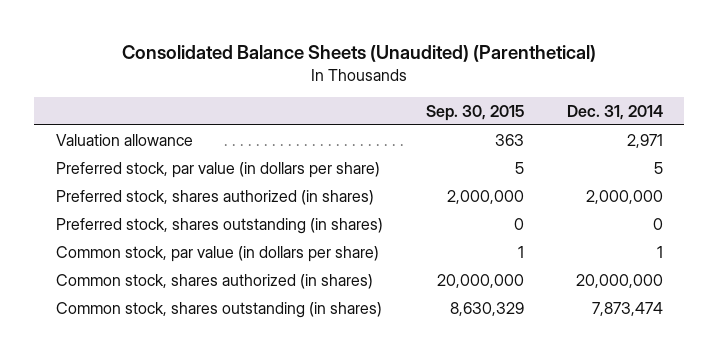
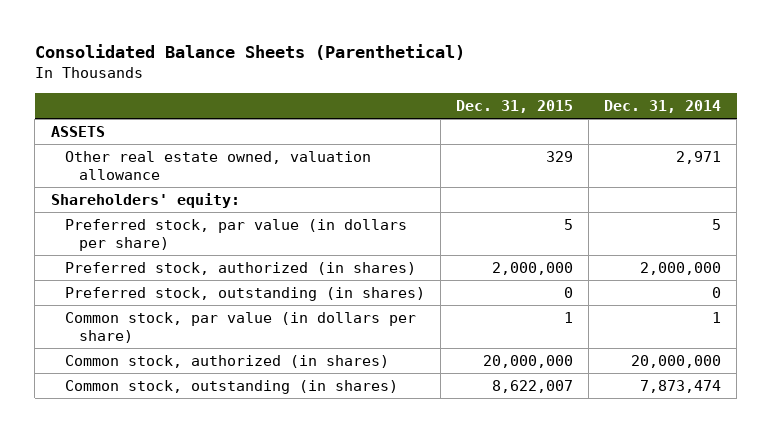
[122,45,597,63] Consolidated Balance Sheets (Unaudited) (Parenthetical) -> [34,44,465,61] Consolidated Balance Sheets (Parenthetical)
[425,105,524,122] Sep. 30, 2015 -> none
none -> [455,100,573,114] Dec. 31, 2015
none -> [50,125,105,137] ASSETS
[55,133,193,146] Valuation allowance -> [64,150,371,180] Other real estate owned, valuation allowance
none -> [50,192,240,208] Shareholders' equity:
[55,189,374,205] Preferred stock, shares authorized (in shares) -> [64,261,416,275] Preferred stock, authorized (in shares)
[55,217,383,234] Preferred stock, shares outstanding (in shares) -> [64,286,425,301] Preferred stock, outstanding (in shares)
[55,273,373,289] Common stock, shares authorized (in shares) -> [64,354,389,368] Common stock, authorized (in shares)
[55,301,382,318] Common stock, shares outstanding (in shares) -> [64,379,398,394] Common stock, outstanding (in shares)

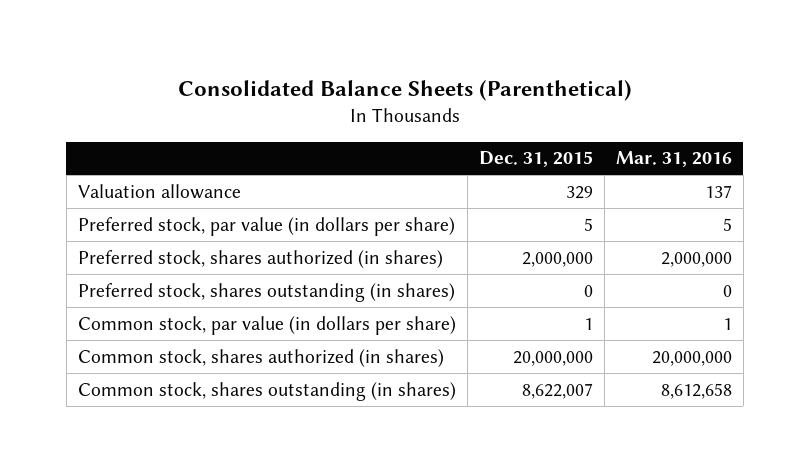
[604,100,722,114] Dec. 31, 2014 -> none
none -> [615,151,732,168] Mar. 31, 2016
[50,125,105,137] ASSETS -> none
[50,192,240,208] Shareholders' equity: -> none
[64,150,371,180] Other real estate owned, valuation allowance -> [77,183,241,199] Valuation allowance
[64,261,416,275] Preferred stock, authorized (in shares) -> [77,249,443,268] Preferred stock, shares authorized (in shares)
[64,286,425,301] Preferred stock, outstanding (in shares) -> [77,282,455,302] Preferred stock, shares outstanding (in shares)
[64,354,389,368] Common stock, authorized (in shares) -> [77,348,444,367] Common stock, shares authorized (in shares)
[64,379,398,394] Common stock, outstanding (in shares) -> [77,381,456,401] Common stock, shares outstanding (in shares)

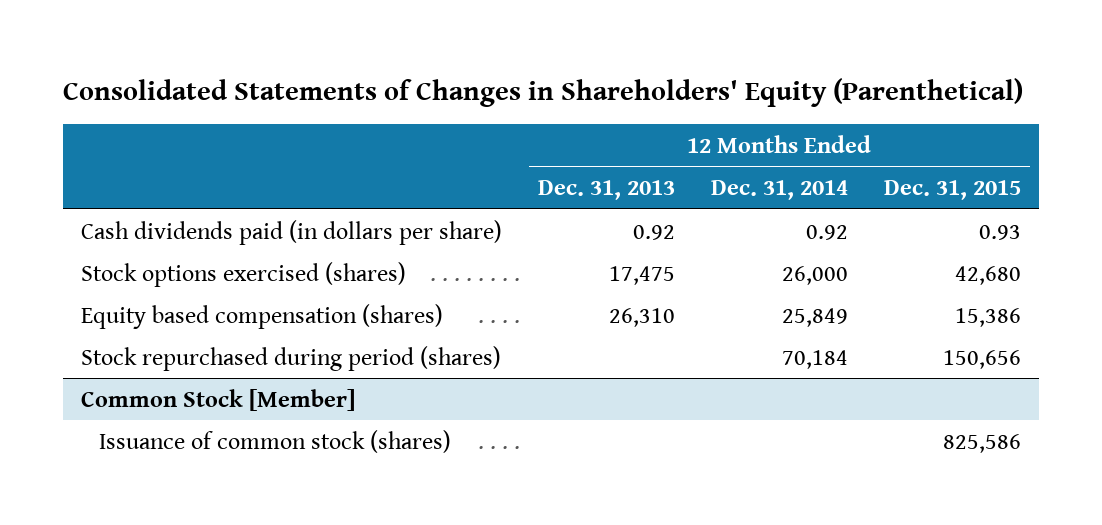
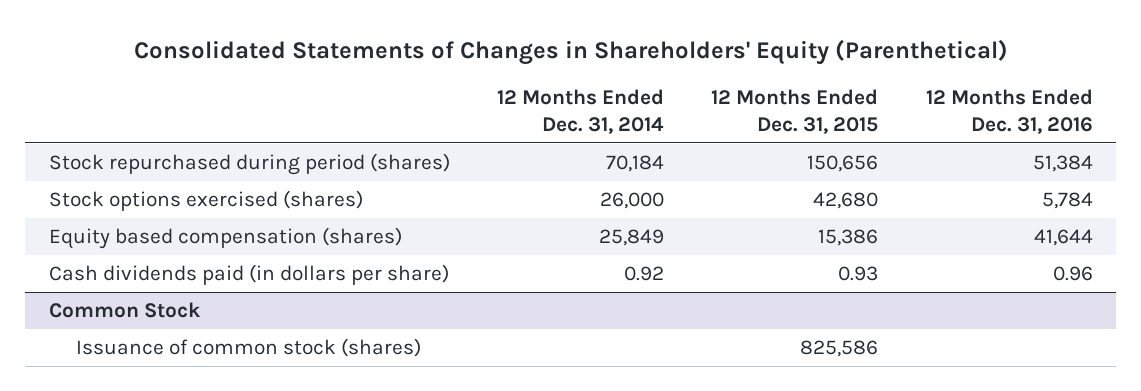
[538,180,676,201] Dec. 31, 2013 -> none
none -> [925,88,1093,134] 12 Months Ended Dec. 31, 2016
[81,345,502,371] Stock repurchased during period (shares) -> [48,153,450,176] Stock repurchased during period (shares)
[81,219,503,245] Cash dividends paid (in dollars per share) -> [48,264,449,286] Cash dividends paid (in dollars per share)
[81,388,356,411] Common Stock [Member] -> [48,302,201,319] Common Stock

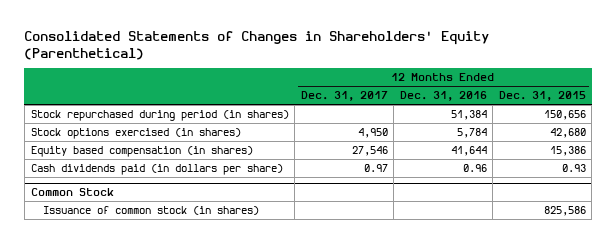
[497,88,665,134] 12 Months Ended Dec. 31, 2014 -> none
none -> [300,91,388,102] Dec. 31, 2017
[48,153,450,176] Stock repurchased during period (shares) -> [30,109,289,121] Stock repurchased during period (in shares)
[48,190,363,212] Stock options exercised (shares) -> [30,127,241,139] Stock options exercised (in shares)
[48,227,402,250] Equity based compensation (shares) -> [30,145,253,157] Equity based compensation (in shares)
[75,338,421,358] Issuance of common stock (shares) -> [43,205,260,215] Issuance of common stock (in shares)

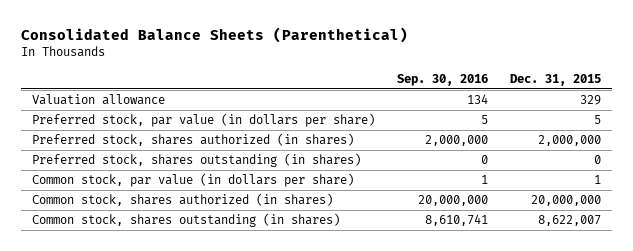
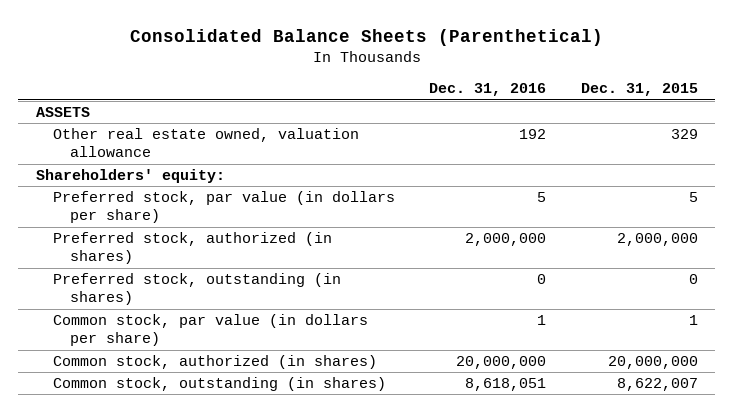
[396,73,488,86] Sep. 30, 2016 -> none
none -> [429,83,547,97] Dec. 31, 2016
none -> [35,107,90,118] ASSETS
[31,94,165,106] Valuation allowance -> [52,128,359,158] Other real estate owned, valuation allowance
none -> [35,169,225,184] Shareholders' equity:
[31,133,354,147] Preferred stock, shares authorized (in shares) -> [52,232,332,265] Preferred stock, authorized (in shares)
[31,153,361,168] Preferred stock, shares outstanding (in shares) -> [52,273,341,306] Preferred stock, outstanding (in shares)
[31,193,333,207] Common stock, shares authorized (in shares) -> [52,355,377,370] Common stock, authorized (in shares)
[31,213,340,228] Common stock, shares outstanding (in shares) -> [52,377,386,392] Common stock, outstanding (in shares)

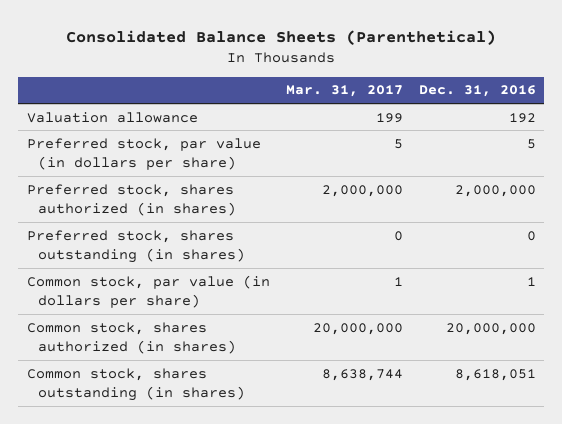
[581,83,699,97] Dec. 31, 2015 -> none
none -> [285,85,403,98] Mar. 31, 2017
[35,107,90,118] ASSETS -> none
[35,169,225,184] Shareholders' equity: -> none
[52,128,359,158] Other real estate owned, valuation allowance -> [26,111,198,123] Valuation allowance
[52,232,332,265] Preferred stock, authorized (in shares) -> [26,183,236,216] Preferred stock, shares authorized (in shares)
[52,273,341,306] Preferred stock, outstanding (in shares) -> [26,229,245,263] Preferred stock, shares outstanding (in shares)
[52,355,377,370] Common stock, authorized (in shares) -> [26,321,236,354] Common stock, shares authorized (in shares)
[52,377,386,392] Common stock, outstanding (in shares) -> [26,367,245,401] Common stock, shares outstanding (in shares)

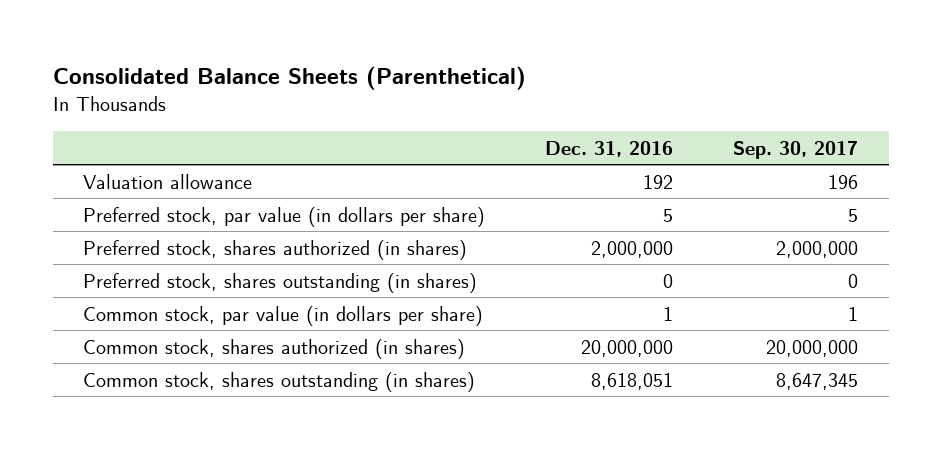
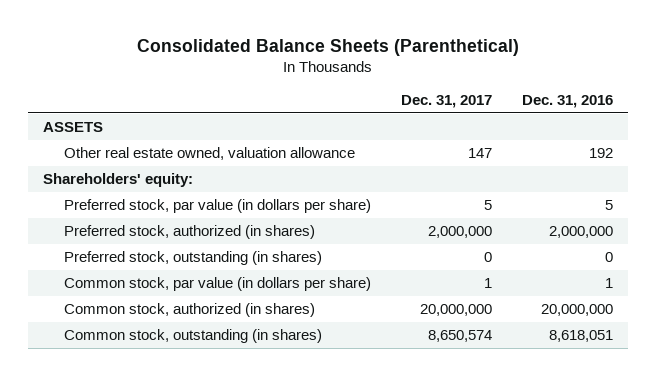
[733,140,859,159] Sep. 30, 2017 -> none
none -> [401,95,493,109] Dec. 31, 2017
none -> [43,121,104,132] ASSETS
[82,173,252,189] Valuation allowance -> [63,146,355,160] Other real estate owned, valuation allowance
none -> [43,172,194,187] Shareholders' equity:
[82,239,467,260] Preferred stock, shares authorized (in shares) -> [63,224,315,239] Preferred stock, authorized (in shares)
[82,272,477,293] Preferred stock, shares outstanding (in shares) -> [63,250,322,265] Preferred stock, outstanding (in shares)
[82,338,465,359] Common stock, shares authorized (in shares) -> [63,302,315,317] Common stock, authorized (in shares)
[82,371,475,392] Common stock, shares outstanding (in shares) -> [63,328,322,343] Common stock, outstanding (in shares)

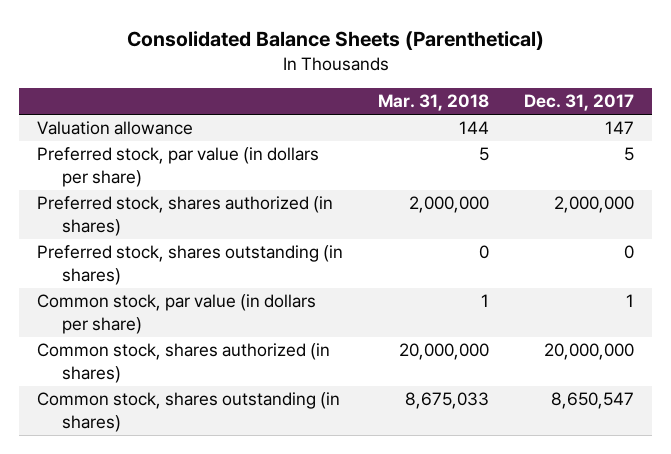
[522,95,614,109] Dec. 31, 2016 -> none
none -> [378,94,490,112] Mar. 31, 2018
[43,121,104,132] ASSETS -> none
[43,172,194,187] Shareholders' equity: -> none
[63,146,355,160] Other real estate owned, valuation allowance -> [36,121,193,136] Valuation allowance
[63,224,315,239] Preferred stock, authorized (in shares) -> [36,196,333,236] Preferred stock, shares authorized (in shares)
[63,250,322,265] Preferred stock, outstanding (in shares) -> [36,245,343,285] Preferred stock, shares outstanding (in shares)
[63,302,315,317] Common stock, authorized (in shares) -> [36,343,330,383] Common stock, shares authorized (in shares)
[63,328,322,343] Common stock, outstanding (in shares) -> [36,392,340,432] Common stock, shares outstanding (in shares)
[428,329,493,342] 8,650,574 -> [551,392,635,410] 8,650,547

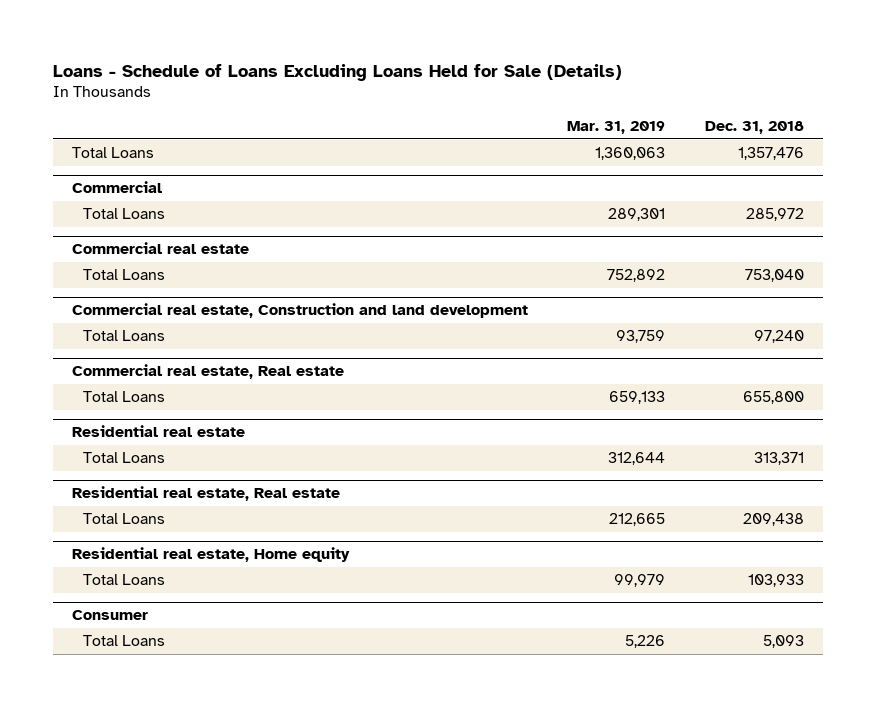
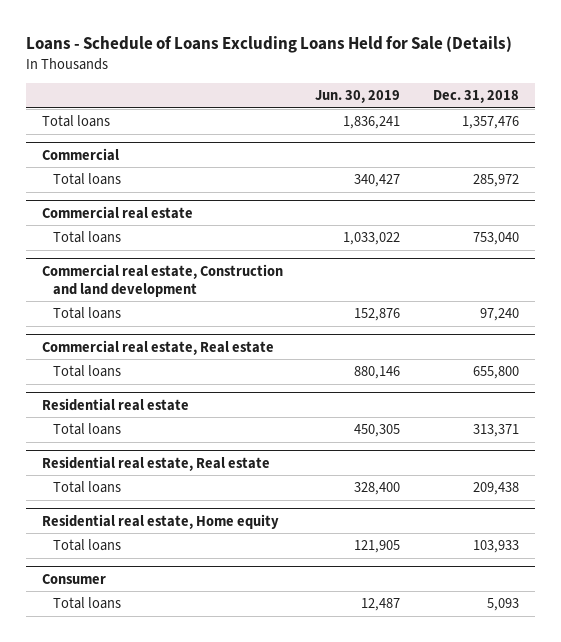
[567,120,666,134] Mar. 31, 2019 -> none
none -> [315,90,401,104] Jun. 30, 2019
[72,147,155,159] Total Loans -> [41,115,110,128] Total loans
[83,208,166,220] Total Loans -> [53,173,122,186] Total loans
[83,269,166,281] Total Loans -> [53,231,122,244] Total loans
[83,330,166,342] Total Loans -> [53,307,122,320] Total loans
[83,391,166,403] Total Loans -> [53,365,122,378] Total loans
[83,452,166,464] Total Loans -> [53,423,122,436] Total loans
[83,513,166,525] Total Loans -> [53,481,122,494] Total loans
[83,574,166,586] Total Loans -> [53,539,122,552] Total loans
[83,635,166,647] Total Loans -> [53,597,122,610] Total loans

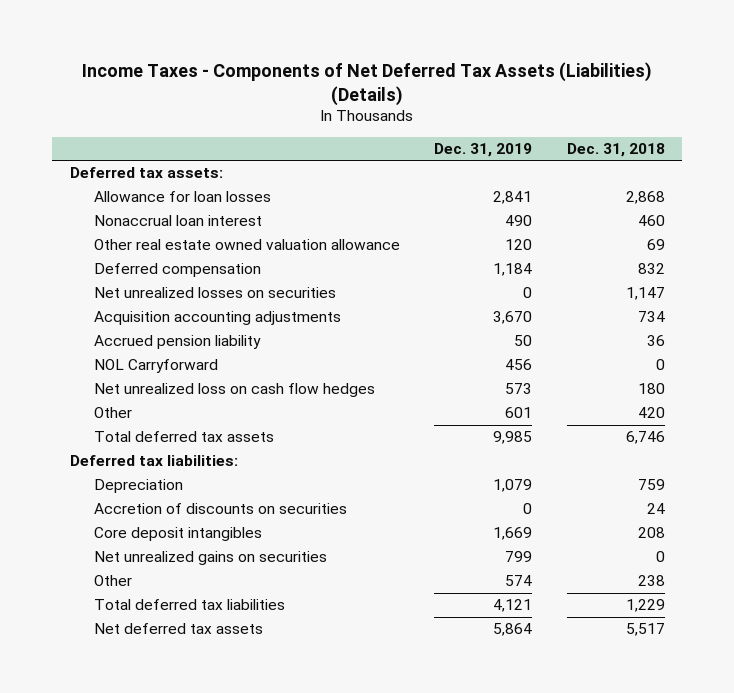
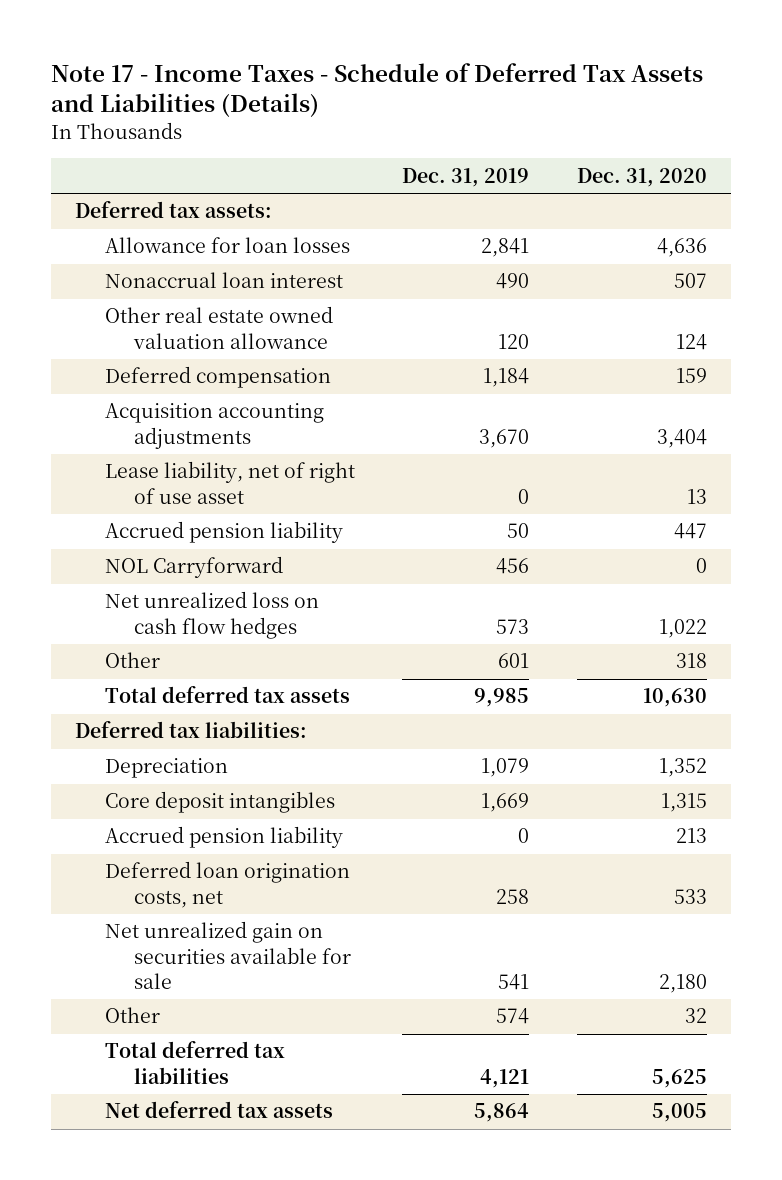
[82,61,653,106] Income Taxes - Components of Net Deferred Tax Assets (Liabilities) (Details) -> [51,62,704,118] Note 17 - Income Taxes - Schedule of Deferred Tax Assets and Liabilities (Details)
[566,143,665,158] Dec. 31, 2018 -> none
none -> [577,167,708,187] Dec. 31, 2020
[93,287,336,299] Net unrealized losses on securities -> none
none -> [104,461,355,504] Lease liability, net of right of use asset
[93,503,347,515] Accretion of discounts on securities -> none
none -> [104,826,343,849] Accrued pension liability
none -> [104,861,350,908] Deferred loan origination costs, net
[93,551,327,566] Net unrealized gains on securities -> [104,921,351,990] Net unrealized gain on securities available for sale
[505,551,533,563] 799 -> [498,974,530,991] 541

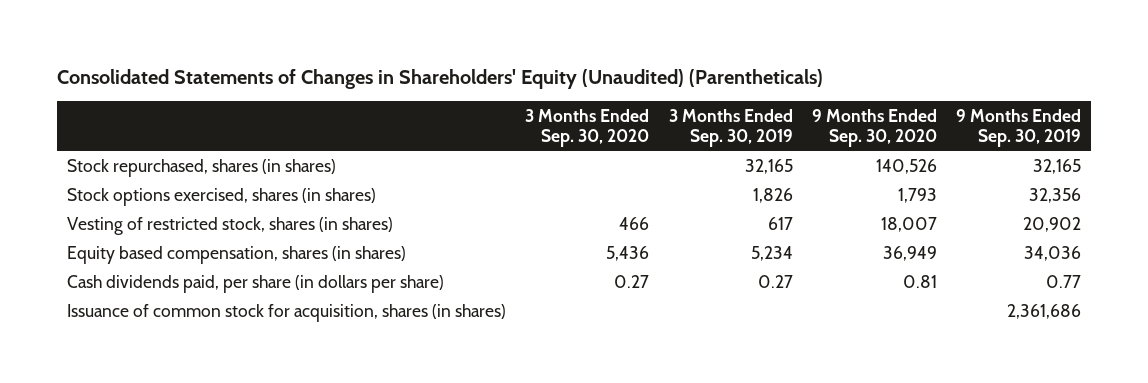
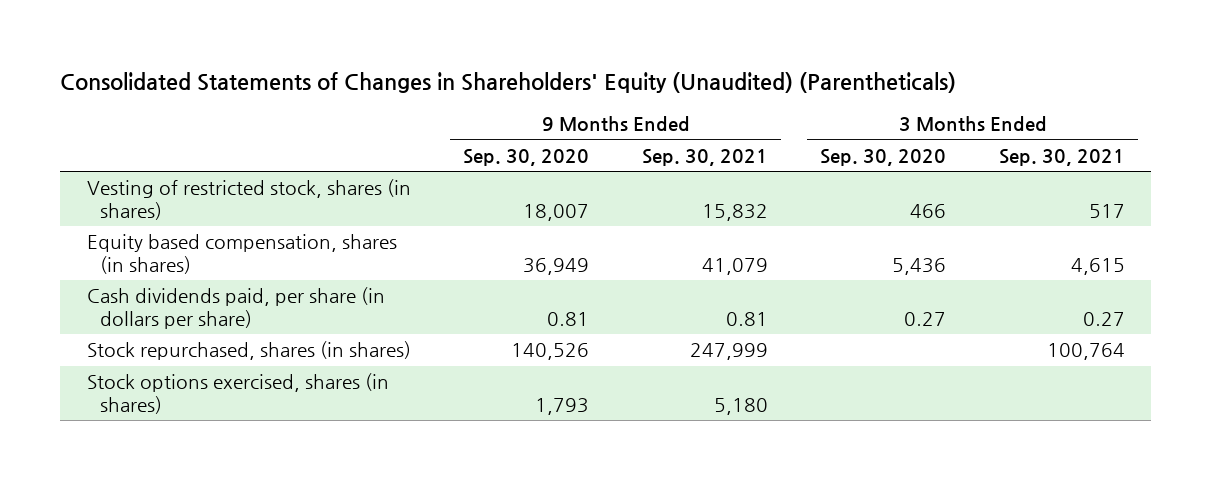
[668,108,793,148] 3 Months Ended Sep. 30, 2019 -> none
[956,108,1082,148] 9 Months Ended Sep. 30, 2019 -> none
none -> [641,148,768,166] Sep. 30, 2021
none -> [999,148,1126,166] Sep. 30, 2021
[67,304,507,323] Issuance of common stock for acquisition, shares (in shares) -> none
[67,159,337,178] Stock repurchased, shares (in shares) -> [86,341,411,361] Stock repurchased, shares (in shares)
[67,188,377,207] Stock options exercised, shares (in shares) -> [86,373,389,415] Stock options exercised, shares (in shares)

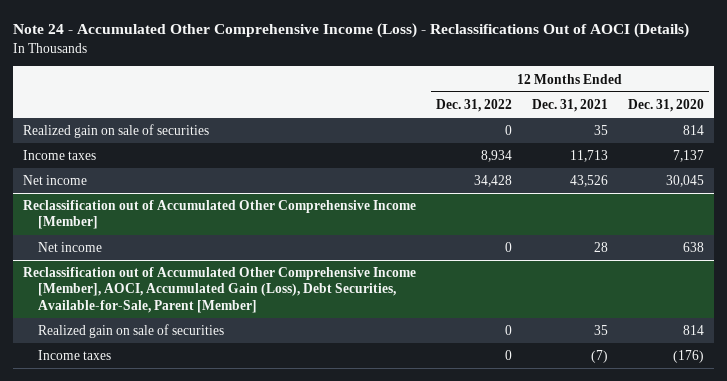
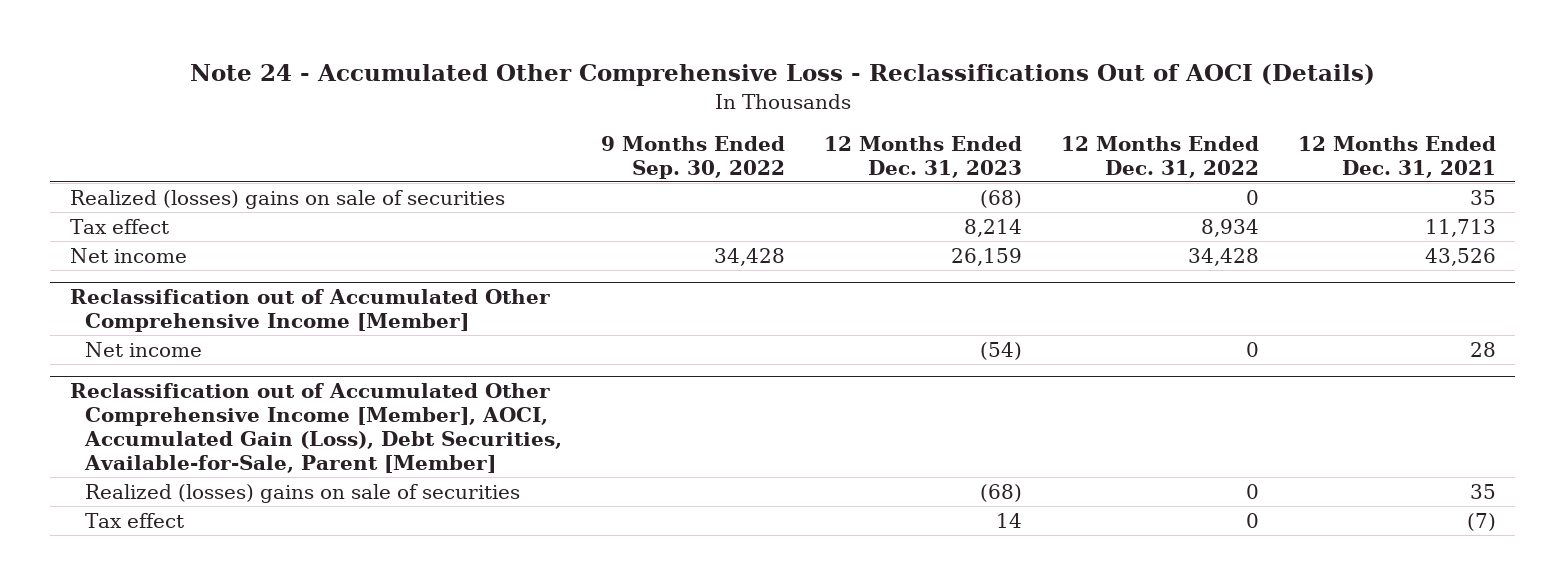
[13,23,690,39] Note 24 - Accumulated Other Comprehensive Income (Loss) - Reclassifications Out of AOCI (Details) -> [189,64,1375,87] Note 24 - Accumulated Other Comprehensive Loss - Reclassifications Out of AOCI (Details)
[627,98,704,112] Dec. 31, 2020 -> none
none -> [600,135,785,179] 9 Months Ended Sep. 30, 2022
none -> [823,135,1022,178] 12 Months Ended Dec. 31, 2023
[22,124,209,139] Realized gain on sale of securities -> [69,189,505,209] Realized (losses) gains on sale of securities
[22,150,96,161] Income taxes -> [69,218,169,234] Tax effect
[37,324,224,339] Realized gain on sale of securities -> [84,483,520,503] Realized (losses) gains on sale of securities
[37,350,111,361] Income taxes -> [84,512,184,528] Tax effect

